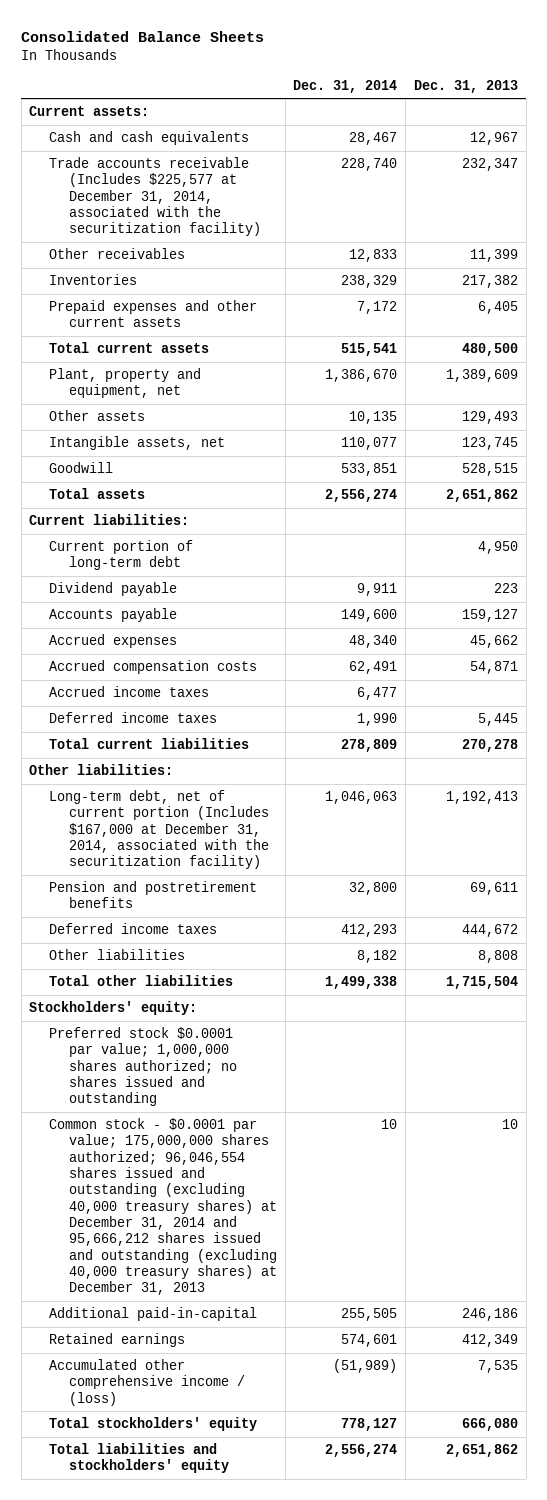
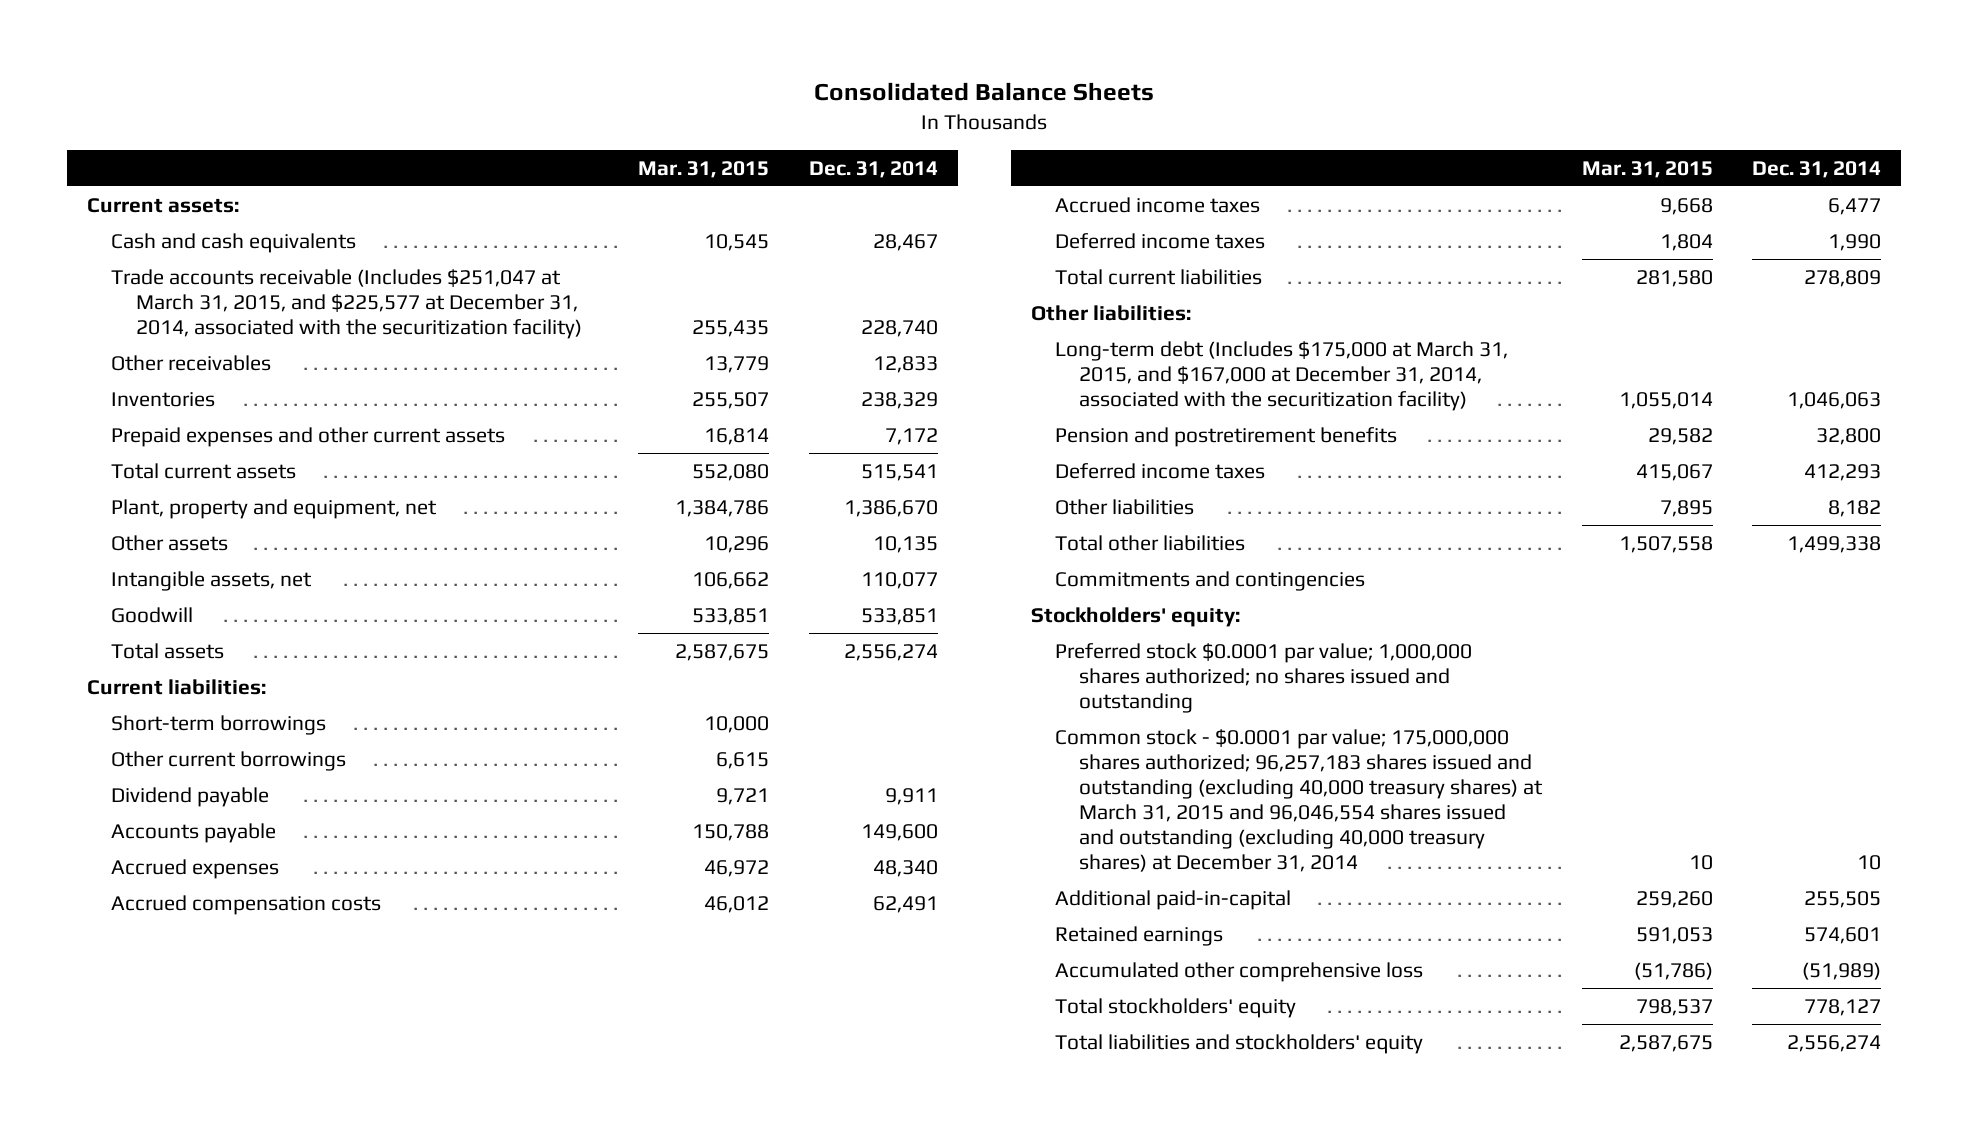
[413,80,518,94] Dec. 31, 2013 -> none
none -> [638,160,770,178] Mar. 31, 2015
[49,157,261,237] Trade accounts receivable (Includes $225,577 at December 31, 2014, associated with the securitization facility) -> [111,268,582,340] Trade accounts receivable (Includes $251,047 at March 31, 2015, and $225,577 at December 31, 2014, associated with the securitization facility)
[49,540,194,571] Current portion of long-term debt -> none
none -> [111,714,327,735] Short-term borrowings
none -> [111,750,347,771] Other current borrowings
[49,790,269,870] Long-term debt, net of current portion (Includes $167,000 at December 31, 2014, associated with the securitization facility) -> [1054,340,1508,412] Long-term debt (Includes $175,000 at March 31, 2015, and $167,000 at December 31, 2014, associated with the securitization facility)
none -> [1054,570,1365,591] Commitments and contingencies
[49,1118,277,1296] Common stock - $0.0001 par value; 175,000,000 shares authorized; 96,046,554 shares issued and outstanding (excluding 40,000 treasury shares) at December 31, 2014 and 95,666,212 shares issued and outstanding (excluding 40,000 treasury shares) at December 31, 2013 -> [1054,728,1543,873] Common stock - $0.0001 par value; 175,000,000 shares authorized; 96,257,183 shares issued and outstanding (excluding 40,000 treasury shares) at March 31, 2015 and 96,046,554 shares issued and outstanding (excluding 40,000 treasury shares) at December 31, 2014
[49,1359,245,1406] Accumulated other comprehensive income / (loss) -> [1054,961,1423,982] Accumulated other comprehensive loss

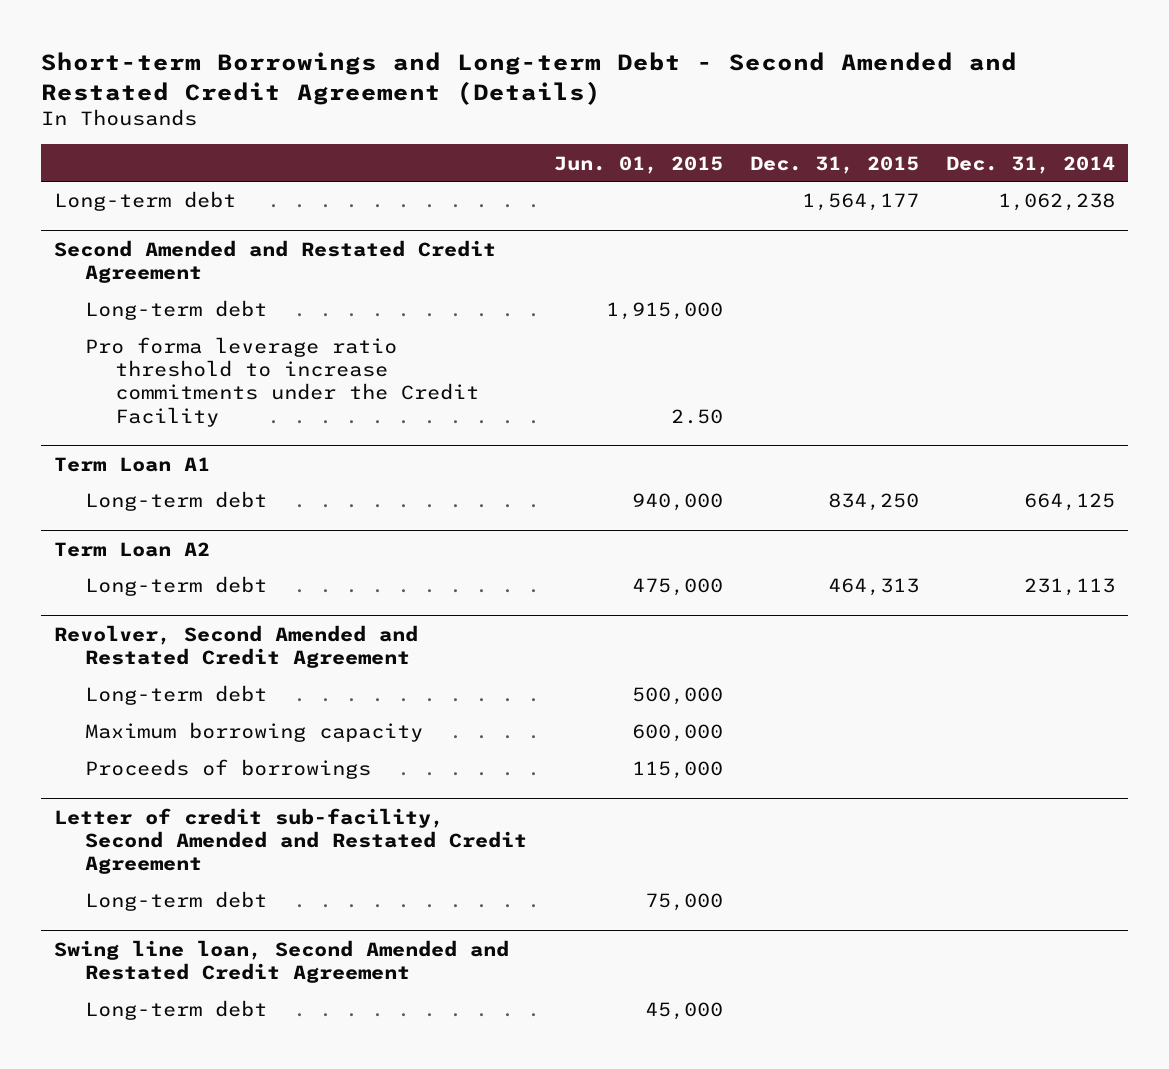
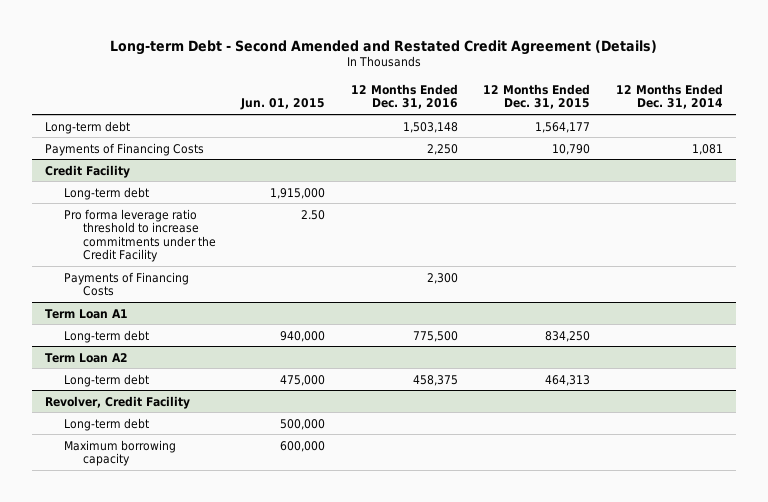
[40,52,1017,105] Short-term Borrowings and Long-term Debt - Second Amended and Restated Credit Agreement (Details) -> [109,39,657,55] Long-term Debt - Second Amended and Restated Credit Agreement (Details)
[749,155,919,174] Dec. 31, 2015 -> none
[945,155,1115,174] Dec. 31, 2014 -> none
none -> [350,83,458,110] 12 Months Ended Dec. 31, 2016
none -> [483,83,591,110] 12 Months Ended Dec. 31, 2015
none -> [615,83,723,110] 12 Months Ended Dec. 31, 2014
none -> [45,142,205,156] Payments of Financing Costs
[54,239,497,283] Second Amended and Restated Credit Agreement -> [45,164,131,178] Credit Facility
none -> [63,271,189,297] Payments of Financing Costs
[54,624,419,668] Revolver, Second Amended and Restated Credit Agreement -> none
none -> [45,395,191,409] Revolver, Credit Facility
[84,759,371,780] Proceeds of borrowings -> none
[54,807,527,875] Letter of credit sub-facility, Second Amended and Restated Credit Agreement -> none
[84,891,267,912] Long-term debt -> none
[54,939,510,983] Swing line loan, Second Amended and Restated Credit Agreement -> none
[84,1000,267,1021] Long-term debt -> none

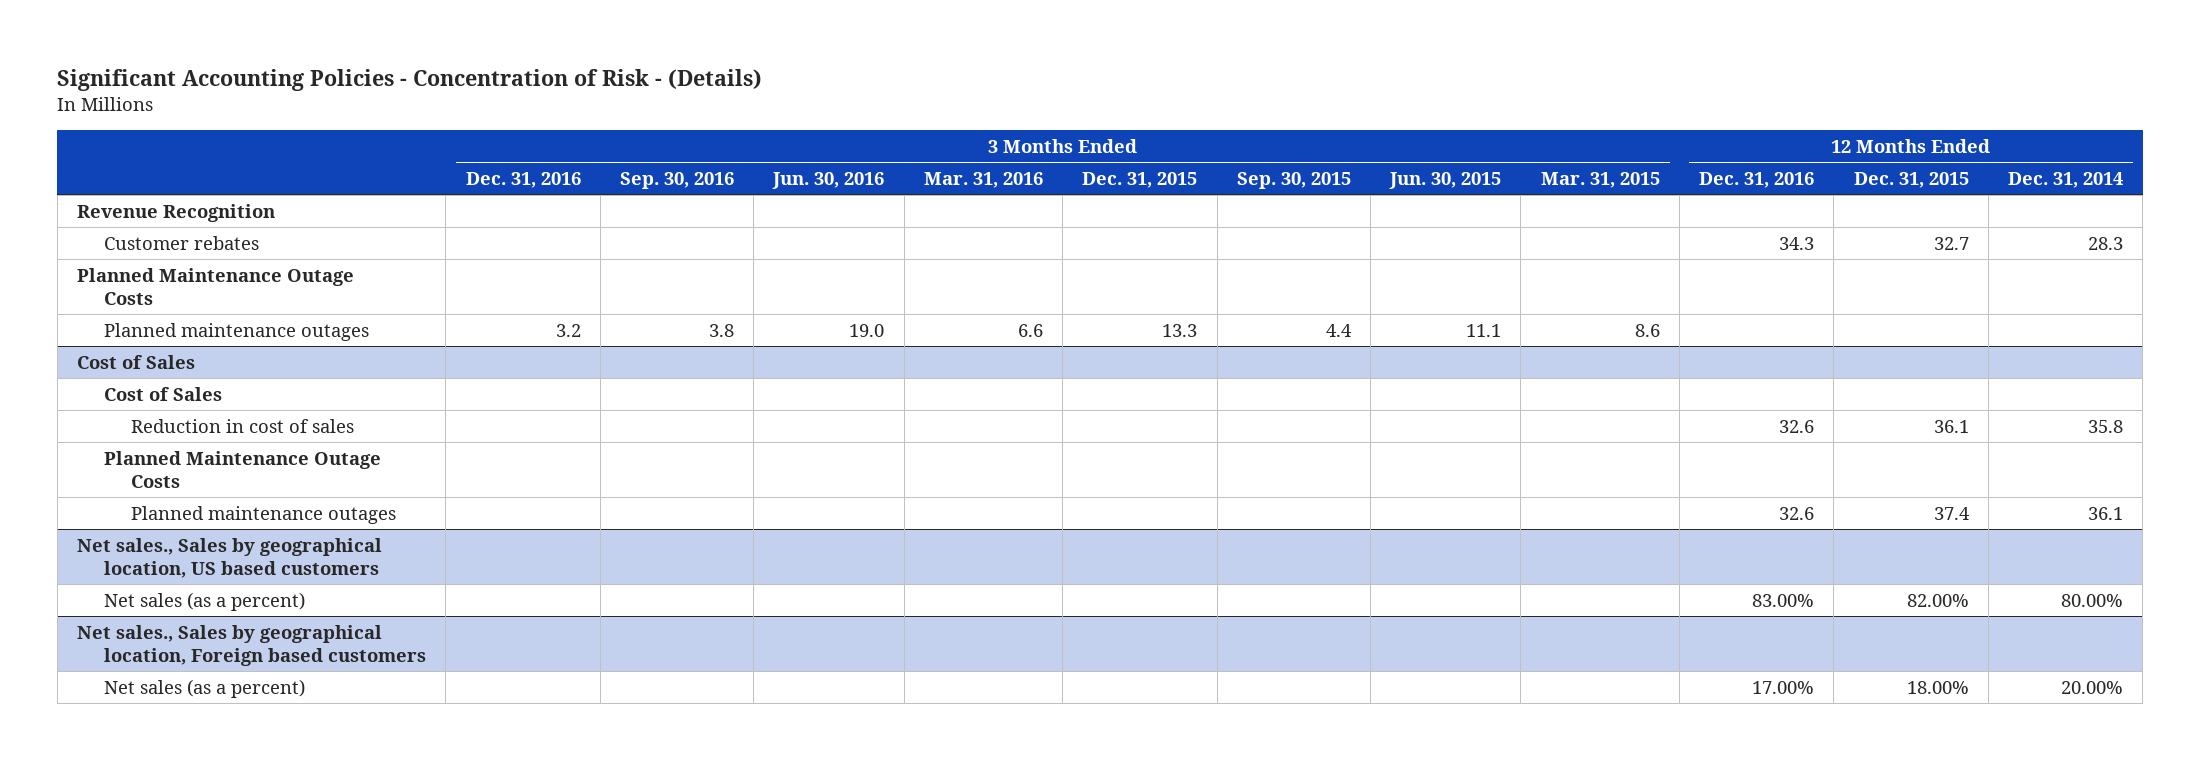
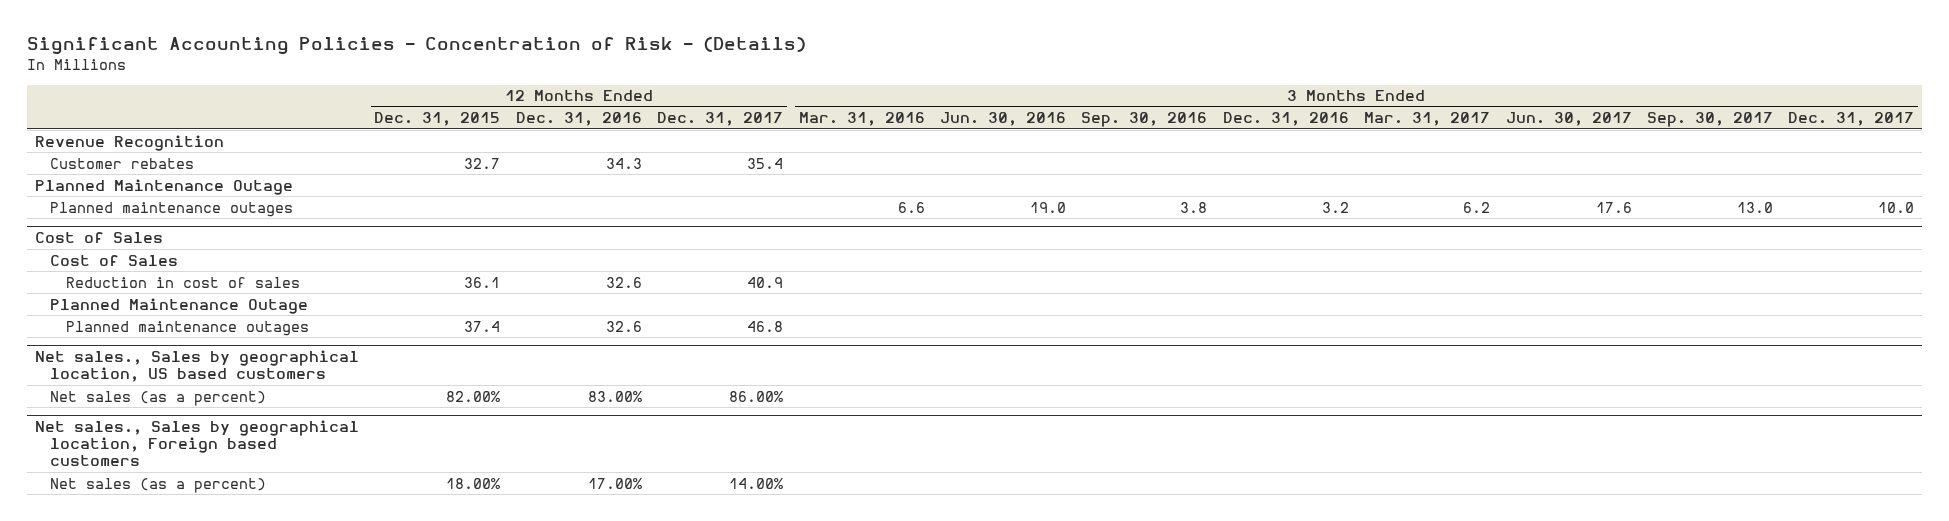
[1082,171,1198,188] Dec. 31, 2015 -> none
[1236,171,1351,189] Sep. 30, 2015 -> none
[1389,171,1502,189] Jun. 30, 2015 -> none
[1540,171,1660,188] Mar. 31, 2015 -> none
[2008,171,2124,188] Dec. 31, 2014 -> none
none -> [657,112,784,127] Dec. 31, 2017
none -> [1364,112,1491,127] Mar. 31, 2017
none -> [1505,112,1632,127] Jun. 30, 2017
none -> [1646,112,1773,128] Sep. 30, 2017
none -> [1788,112,1915,127] Dec. 31, 2017
[77,267,355,305] Planned Maintenance Outage Costs -> [35,178,294,195] Planned Maintenance Outage
[104,450,382,488] Planned Maintenance Outage Costs -> [50,297,309,314] Planned Maintenance Outage

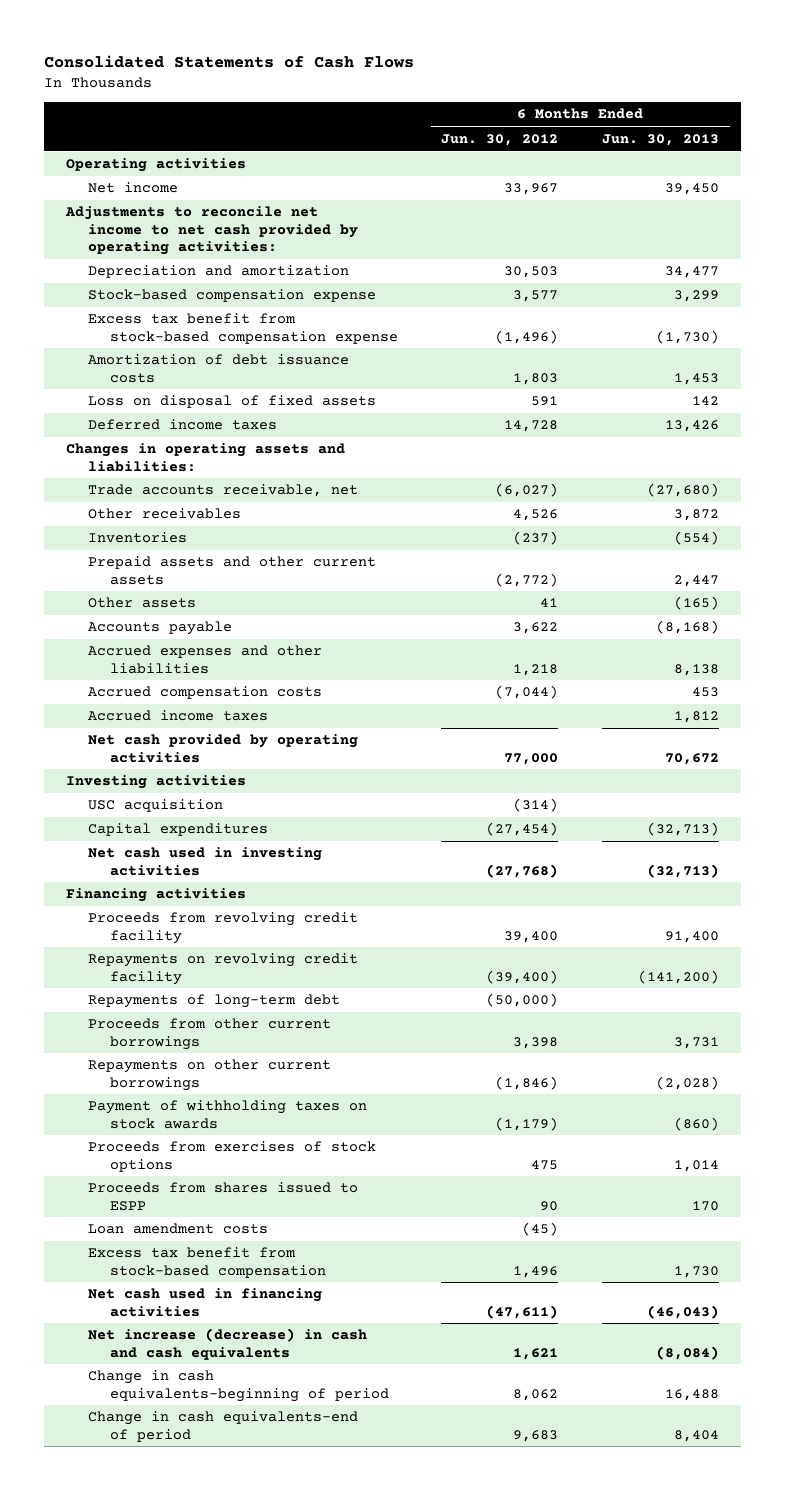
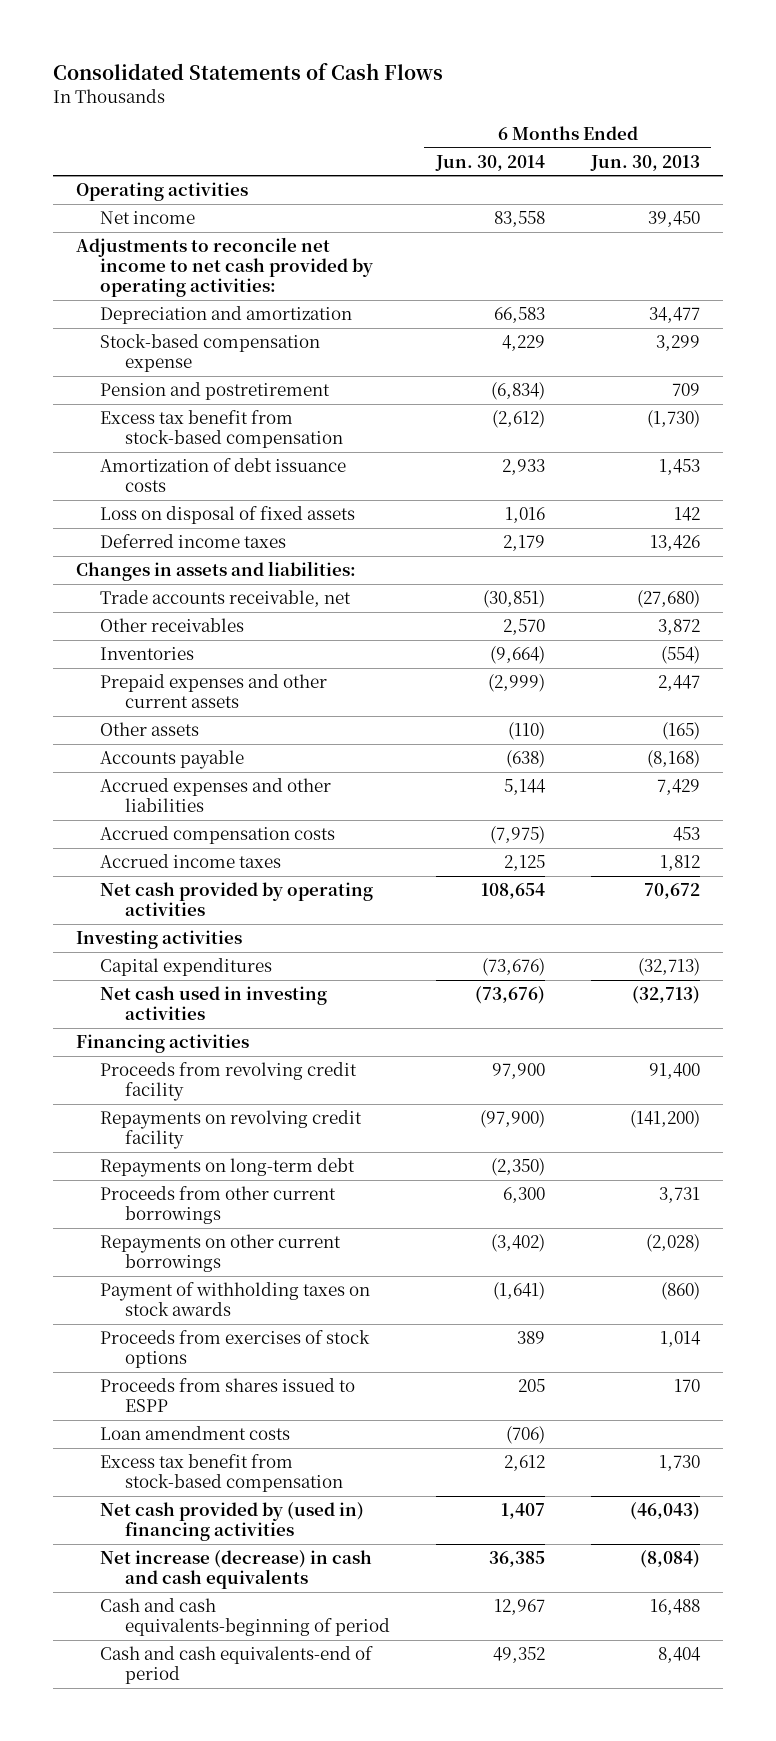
[441,133,559,146] Jun. 30, 2012 -> none
none -> [434,154,545,171] Jun. 30, 2014
none -> [100,382,331,401] Pension and postretirement
[87,313,398,344] Excess tax benefit from stock-based compensation expense -> [100,410,343,449] Excess tax benefit from stock-based compensation
[65,443,345,472] Changes in operating assets and liabilities: -> [75,561,356,582] Changes in assets and liabilities:
[87,556,376,585] Prepaid assets and other current assets -> [100,674,328,709] Prepaid expenses and other current assets
[673,663,719,676] 8,138 -> [656,779,700,796] 7,429
[87,799,223,813] USC acquisition -> none
[87,994,340,1009] Repayments of long-term debt -> [100,1158,356,1178] Repayments on long-term debt
[87,1288,322,1317] Net cash used in financing activities -> [100,1502,365,1542] Net cash provided by (used in) financing activities
[87,1370,389,1402] Change in cash equivalents-beginning of period -> [100,1598,390,1637] Cash and cash equivalents-beginning of period
[87,1411,358,1442] Change in cash equivalents-end of period -> [100,1646,374,1685] Cash and cash equivalents-end of period

